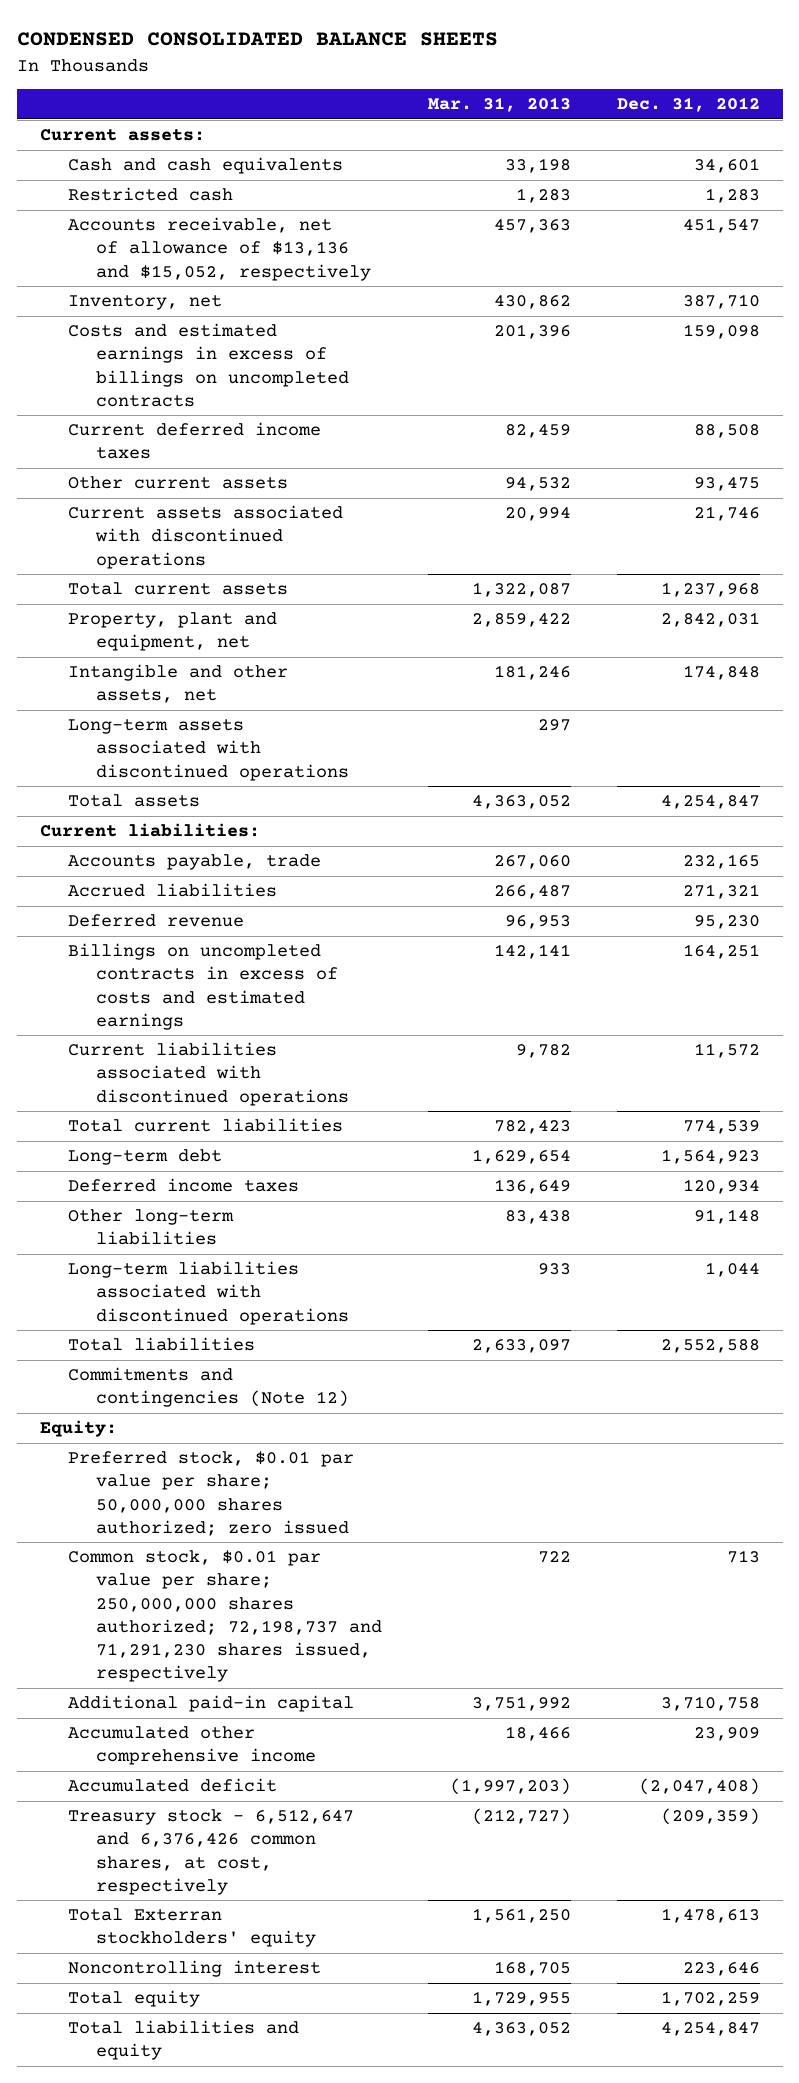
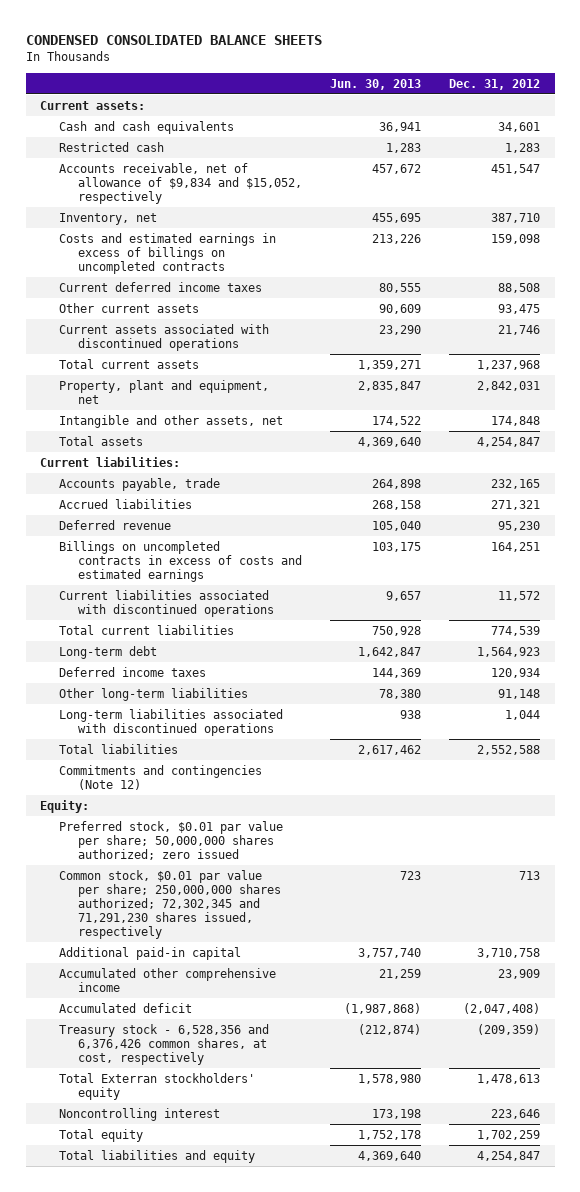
[427,97,571,113] Mar. 31, 2013 -> none
none -> [330,78,422,90] Jun. 30, 2013
[67,217,371,281] Accounts receivable, net of allowance of $13,136 and $15,052, respectively -> [58,162,303,204] Accounts receivable, net of allowance of $9,834 and $15,052, respectively
[67,719,349,781] Long-term assets associated with discontinued operations -> none
[67,1550,382,1683] Common stock, $0.01 par value per share; 250,000,000 shares authorized; 72,198,737 and 71,291,230 shares issued, respectively -> [58,869,282,939] Common stock, $0.01 par value per share; 250,000,000 shares authorized; 72,302,345 and 71,291,230 shares issued, respectively
[67,1809,354,1895] Treasury stock - 6,512,647 and 6,376,426 common shares, at cost, respectively -> [58,1023,269,1065] Treasury stock - 6,528,356 and 6,376,426 common shares, at cost, respectively

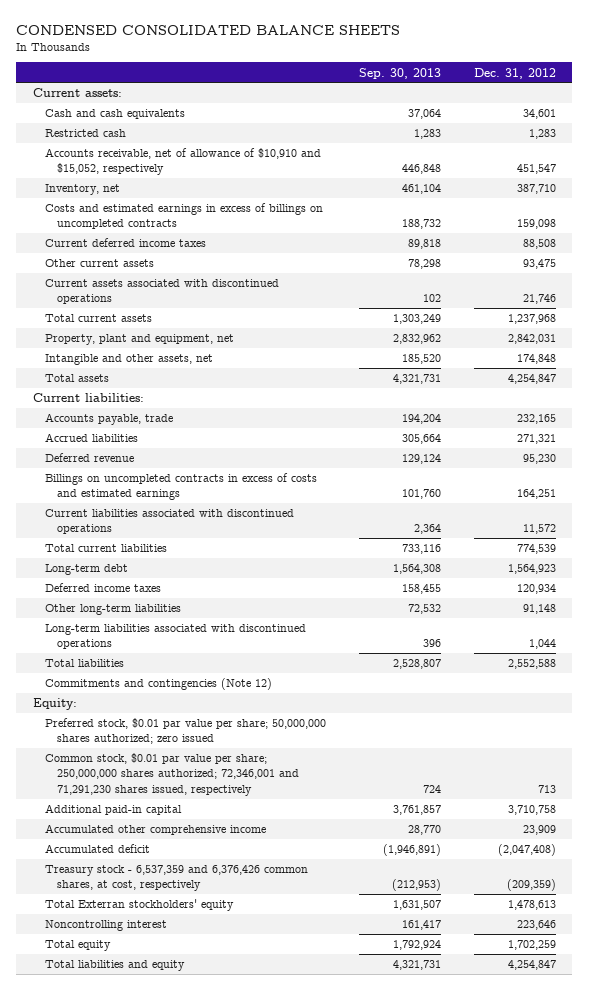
[330,78,422,90] Jun. 30, 2013 -> none
none -> [358,67,441,79] Sep. 30, 2013
[58,162,303,204] Accounts receivable, net of allowance of $9,834 and $15,052, respectively -> [45,148,322,176] Accounts receivable, net of allowance of $10,910 and $15,052, respectively
[58,869,282,939] Common stock, $0.01 par value per share; 250,000,000 shares authorized; 72,302,345 and 71,291,230 shares issued, respectively -> [45,753,300,796] Common stock, $0.01 par value per share; 250,000,000 shares authorized; 72,346,001 and 71,291,230 shares issued, respectively
[58,1023,269,1065] Treasury stock - 6,528,356 and 6,376,426 common shares, at cost, respectively -> [45,865,309,892] Treasury stock - 6,537,359 and 6,376,426 common shares, at cost, respectively

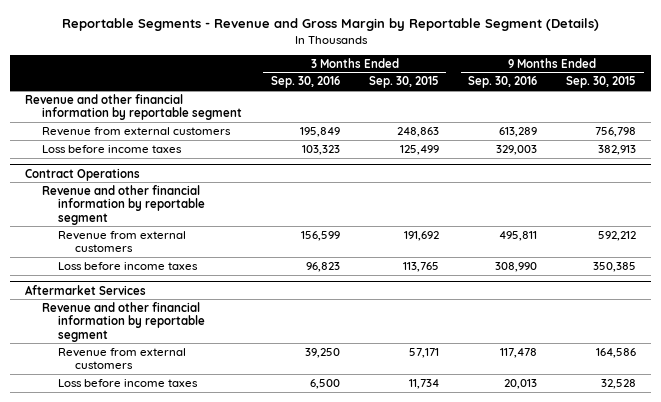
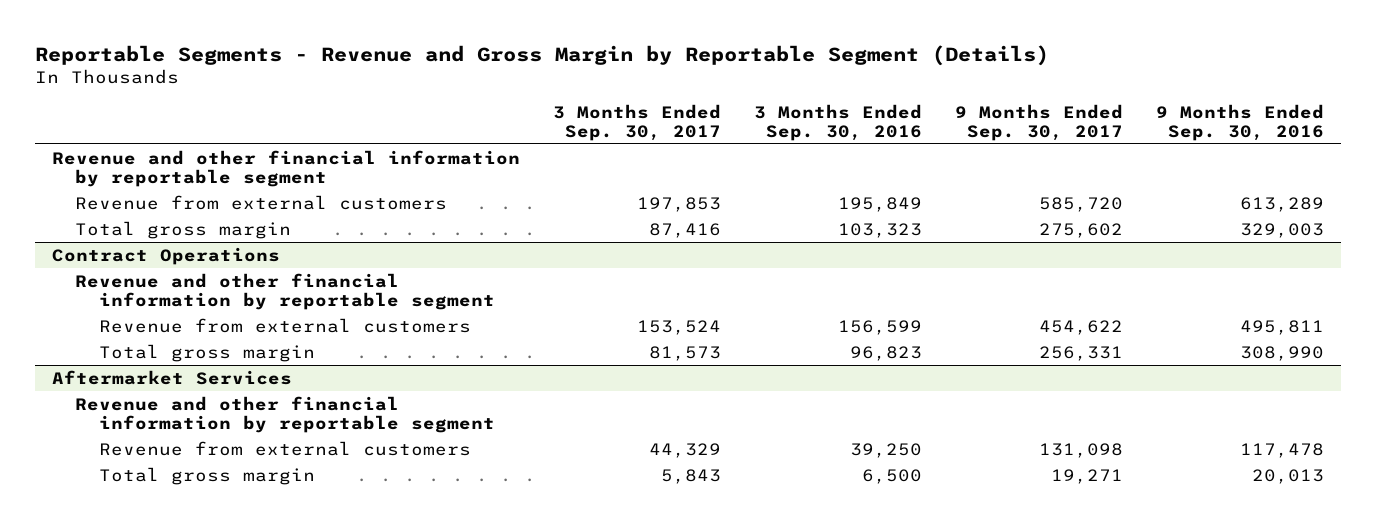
[368,76,439,89] Sep. 30, 2015 -> none
[566,76,637,89] Sep. 30, 2015 -> none
none -> [552,103,721,141] 3 Months Ended Sep. 30, 2017
none -> [955,103,1124,141] 9 Months Ended Sep. 30, 2017
[41,144,182,153] Loss before income taxes -> [75,220,292,239] Total gross margin
[58,261,199,270] Loss before income taxes -> [98,343,315,362] Total gross margin
[58,378,199,387] Loss before income taxes -> [98,466,315,485] Total gross margin

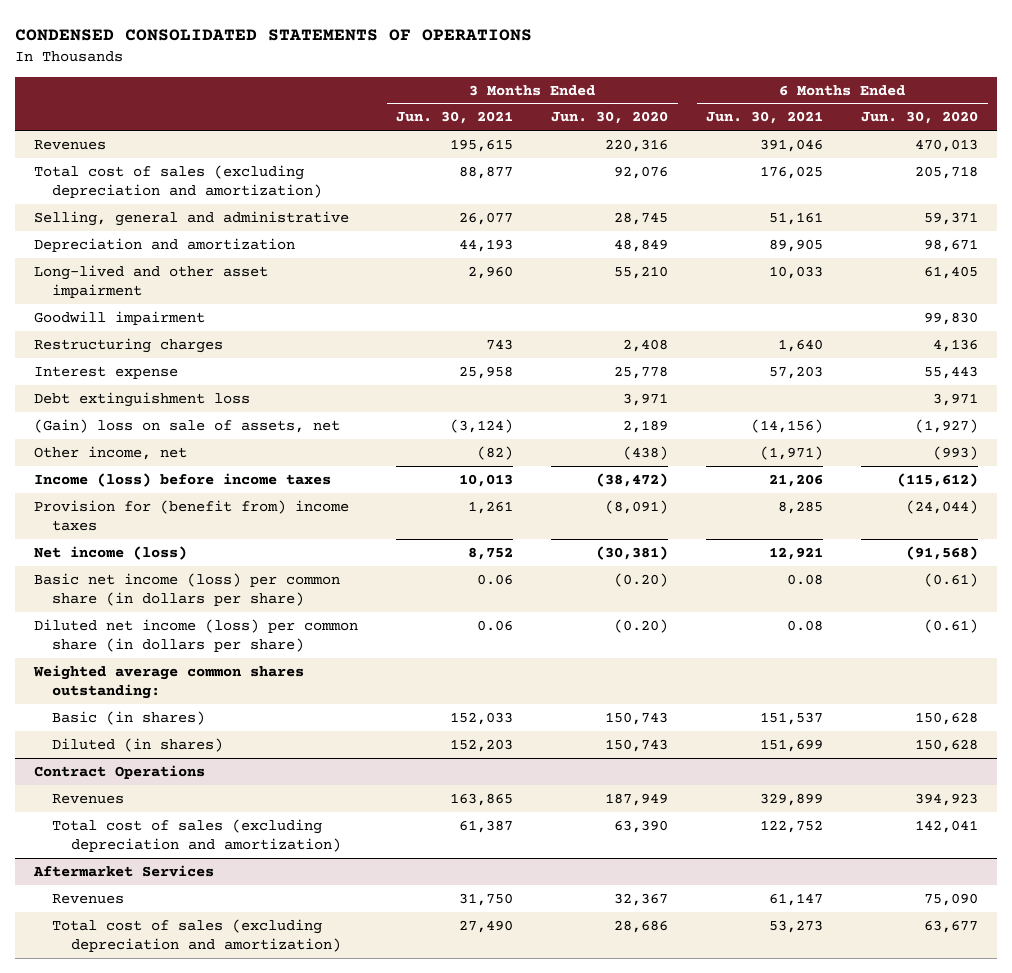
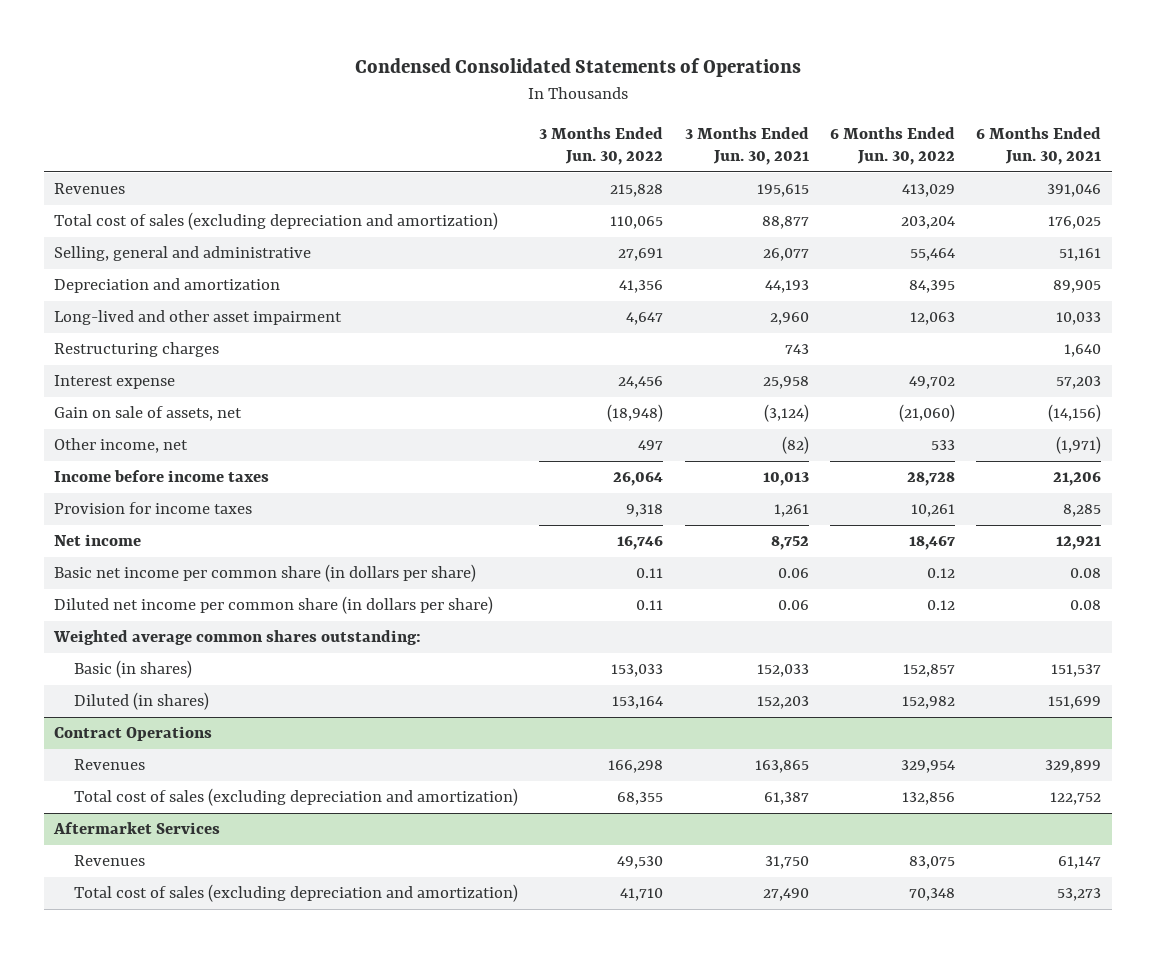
[15,28,533,41] CONDENSED CONSOLIDATED STATEMENTS OF OPERATIONS -> [354,58,801,78] Condensed Consolidated Statements of Operations
[551,111,669,125] Jun. 30, 2020 -> none
[861,111,979,125] Jun. 30, 2020 -> none
none -> [539,127,664,166] 3 Months Ended Jun. 30, 2022
none -> [829,127,955,166] 6 Months Ended Jun. 30, 2022
[34,310,206,325] Goodwill impairment -> none
[34,391,251,407] Debt extinguishment loss -> none
[34,418,341,433] (Gain) loss on sale of assets, net -> [54,406,243,422] Gain on sale of assets, net
[34,472,332,487] Income (loss) before income taxes -> [54,470,270,483] Income before income taxes
[34,499,350,531] Provision for (benefit from) income taxes -> [54,502,253,515] Provision for income taxes
[34,545,188,560] Net income (loss) -> [54,534,142,547] Net income
[34,572,341,606] Basic net income (loss) per common share (in dollars per share) -> [54,564,477,583] Basic net income per common share (in dollars per share)
[34,618,359,652] Diluted net income (loss) per common share (in dollars per share) -> [54,596,494,615] Diluted net income per common share (in dollars per share)

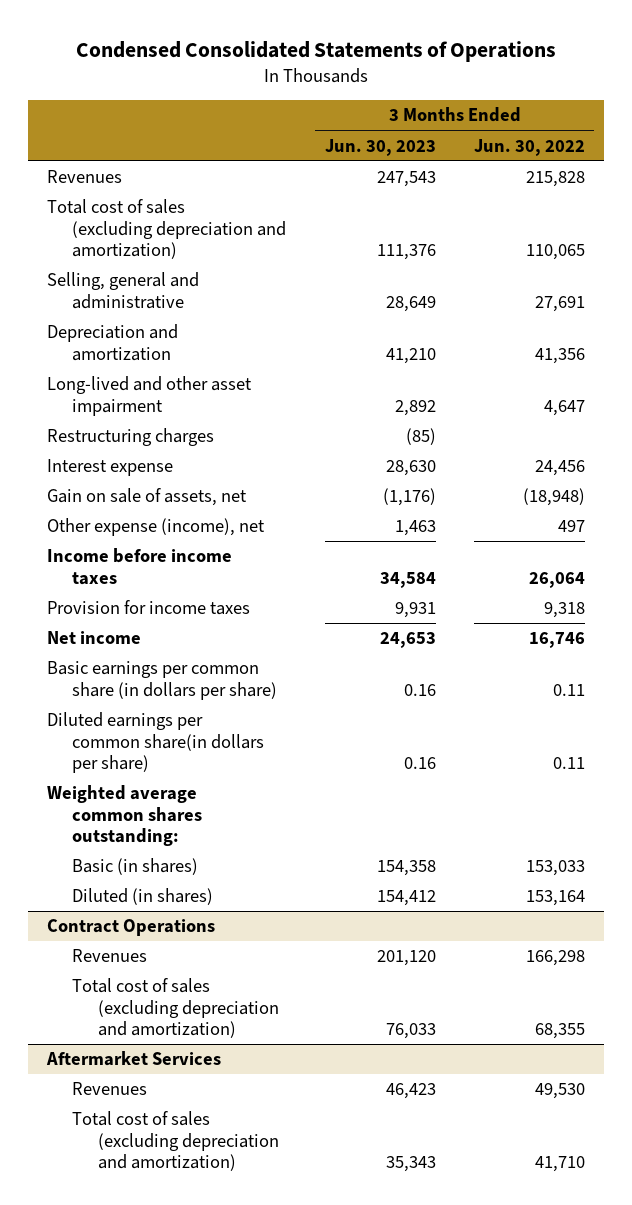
[684,127,809,166] 3 Months Ended Jun. 30, 2021 -> none
[829,127,955,166] 6 Months Ended Jun. 30, 2022 -> none
[976,127,1102,166] 6 Months Ended Jun. 30, 2021 -> none
none -> [324,138,436,156] Jun. 30, 2023
[54,438,189,454] Other income, net -> [47,518,266,537] Other expense (income), net
[54,564,477,583] Basic net income per common share (in dollars per share) -> [47,661,278,700] Basic earnings per common share (in dollars per share)
[54,596,494,615] Diluted net income per common share (in dollars per share) -> [47,712,265,774] Diluted earnings per common share(in dollars per share)

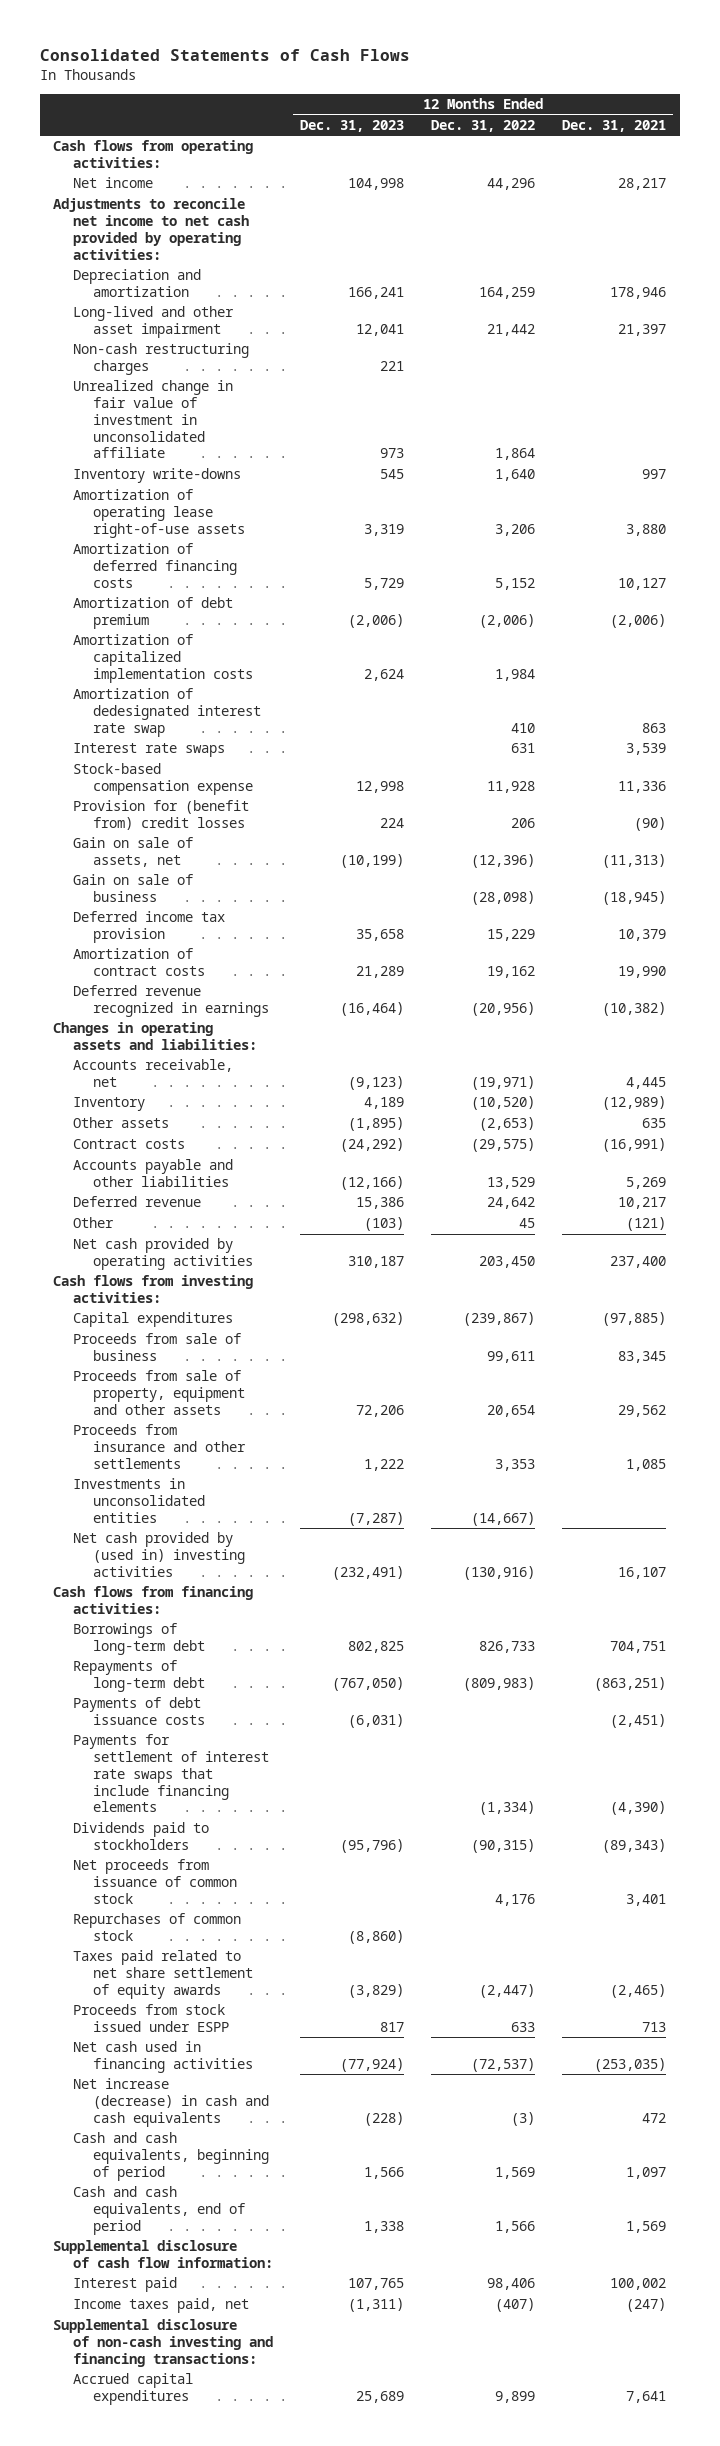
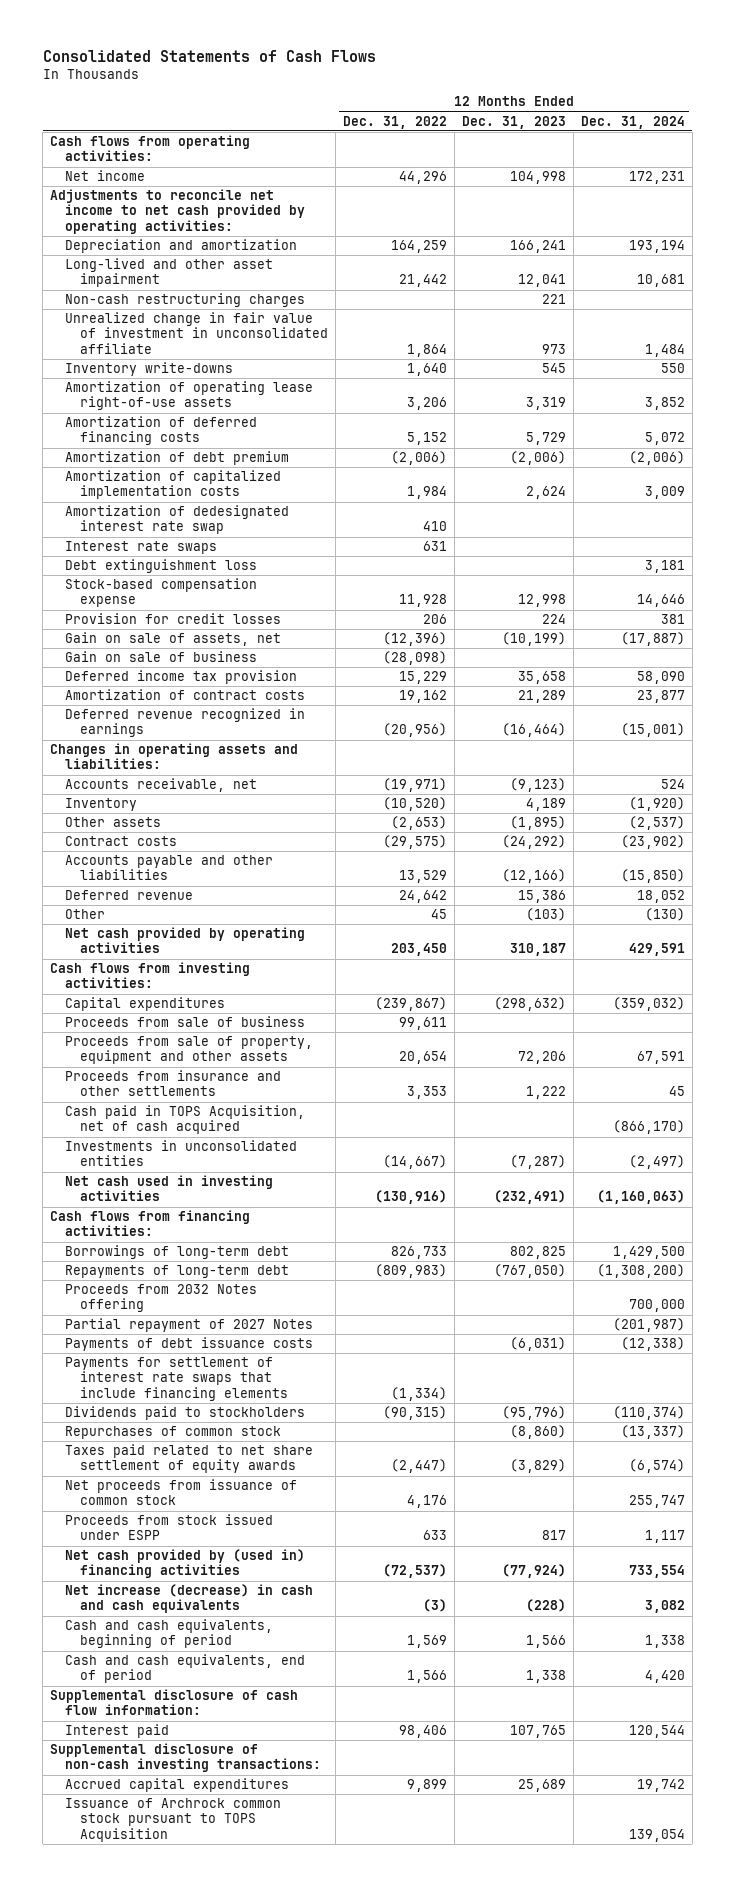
[562,120,667,133] Dec. 31, 2021 -> none
none -> [580,115,685,129] Dec. 31, 2024
none -> [65,559,258,574] Debt extinguishment loss
[73,800,250,831] Provision for (benefit from) credit losses -> [65,613,282,625] Provision for credit losses
none -> [65,1105,306,1135] Cash paid in TOPS Acquisition, net of cash acquired
[73,1532,245,1577] Net cash provided by (used in) investing activities -> [65,1175,274,1202] Net cash used in investing activities
none -> [65,1284,258,1313] Proceeds from 2032 Notes offering
none -> [65,1318,314,1333] Partial repayment of 2027 Notes
[73,1859,237,1904] Net proceeds from issuance of common stock -> [65,1479,298,1506] Net proceeds from issuance of common stock
[73,2041,253,2074] Net cash used in financing activities -> [65,1549,306,1579] Net cash provided by (used in) financing activities
[73,2298,250,2314] Income taxes paid, net -> none
[53,2319,274,2367] Supplemental disclosure of non-cash investing and financing transactions: -> [50,1743,322,1773] Supplemental disclosure of non-cash investing transactions:
none -> [65,1798,282,1842] Issuance of Archrock common stock pursuant to TOPS Acquisition

